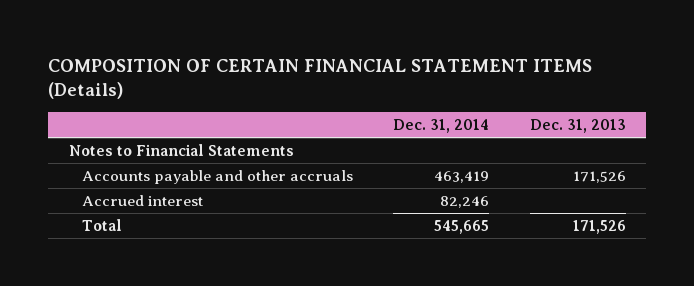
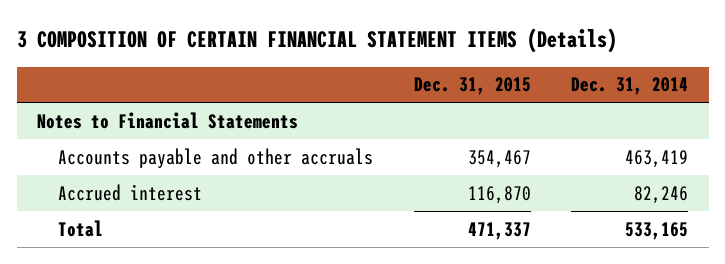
[48,59,593,100] COMPOSITION OF CERTAIN FINANCIAL STATEMENT ITEMS (Details) -> [16,28,617,54] 3 COMPOSITION OF CERTAIN FINANCIAL STATEMENT ITEMS (Details)
[529,118,626,133] Dec. 31, 2013 -> none
none -> [413,77,531,96] Dec. 31, 2015
[434,219,490,234] 545,665 -> [625,221,689,240] 533,165

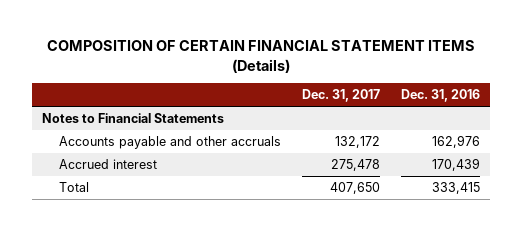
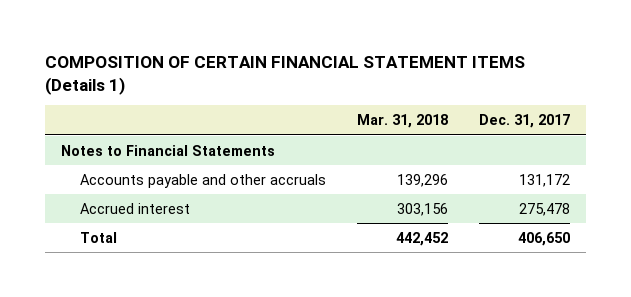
[47,40,476,73] COMPOSITION OF CERTAIN FINANCIAL STATEMENT ITEMS (Details) -> [45,55,526,95] COMPOSITION OF CERTAIN FINANCIAL STATEMENT ITEMS (Details 1)
[400,89,480,103] Dec. 31, 2016 -> none
none -> [357,114,449,129] Mar. 31, 2018
[335,135,381,148] 132,172 -> [519,173,571,187] 131,172
[330,181,381,194] 407,650 -> [518,231,571,246] 406,650

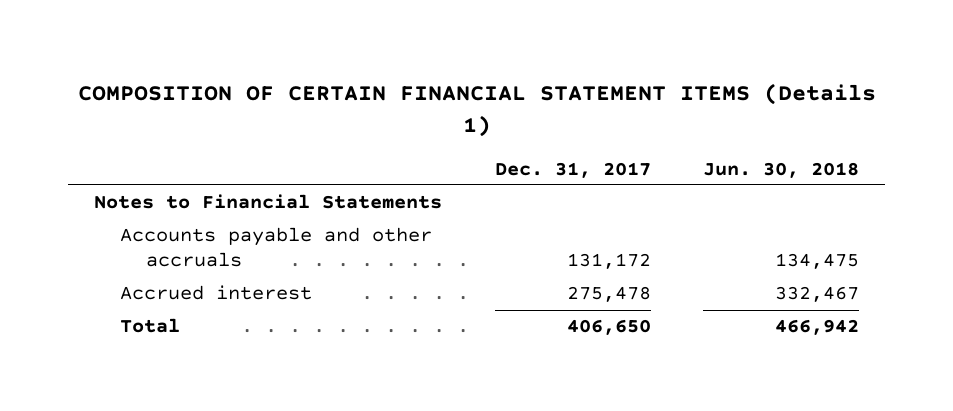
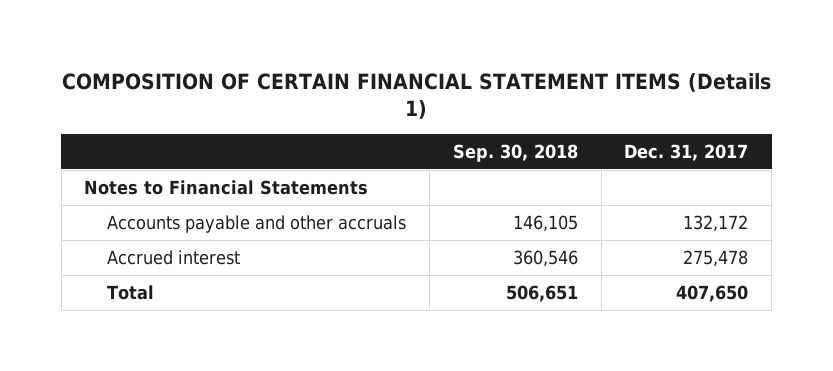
[702,161,859,178] Jun. 30, 2018 -> none
none -> [452,143,578,162] Sep. 30, 2018
[566,253,651,270] 131,172 -> [683,215,749,233] 132,172
[566,319,651,336] 406,650 -> [676,285,749,303] 407,650

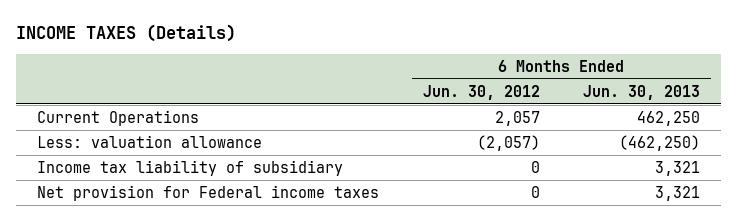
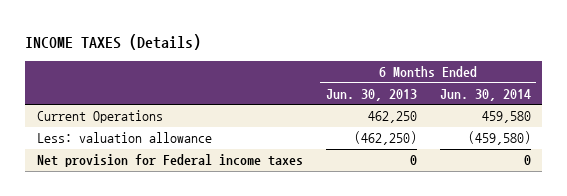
[422,84,540,100] Jun. 30, 2012 -> none
none -> [439,88,531,101] Jun. 30, 2014
[37,159,344,176] Income tax liability of subsidiary -> none
[654,185,700,201] 3,321 -> [409,155,417,166] 0

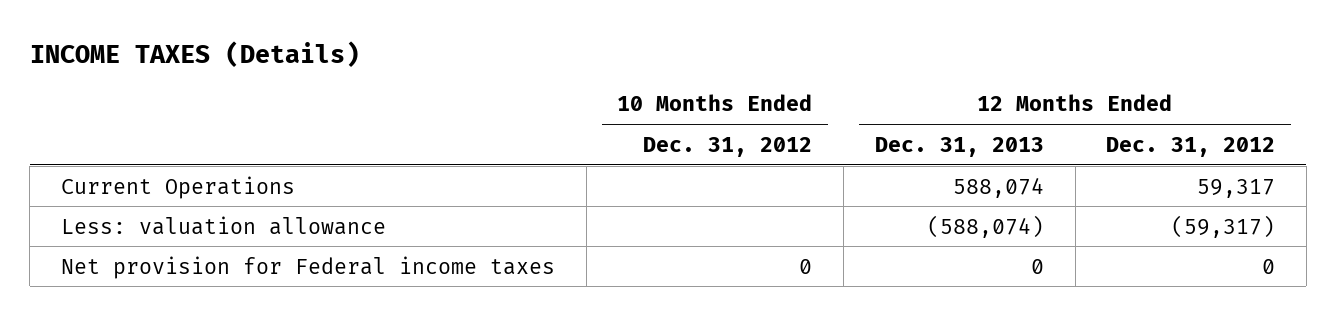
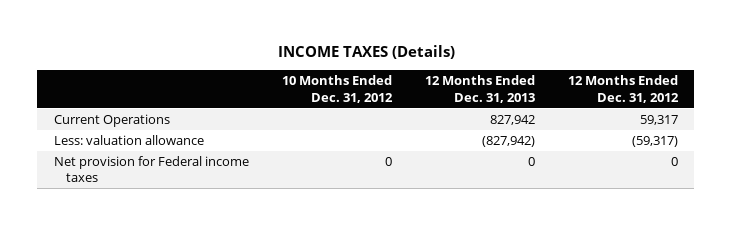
[952,176,1044,198] 588,074 -> [489,115,535,126] 827,942
[926,214,1044,238] (588,074) -> [481,136,535,148] (827,942)

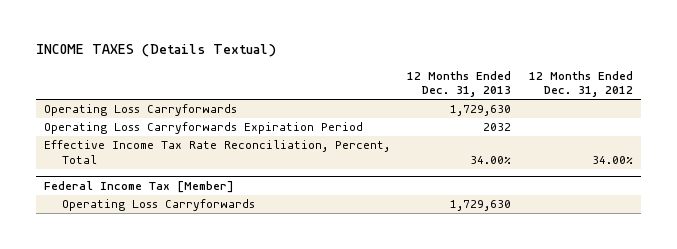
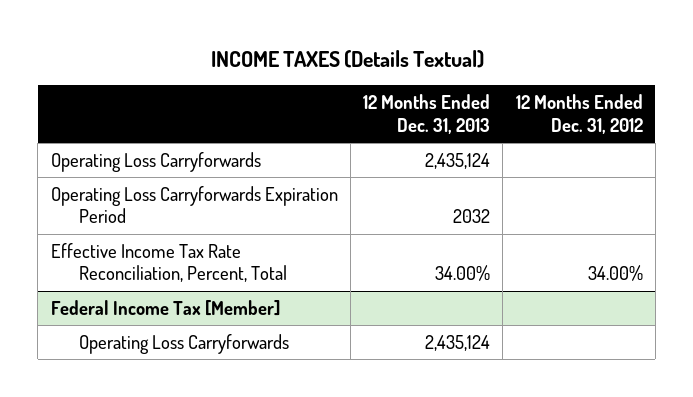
[450,105,512,117] 1,729,630 -> [425,153,491,170] 2,435,124
[450,200,512,212] 1,729,630 -> [425,335,491,352] 2,435,124

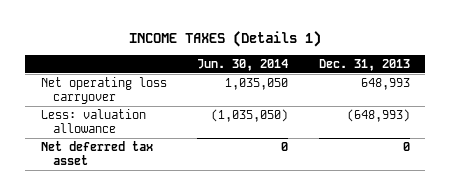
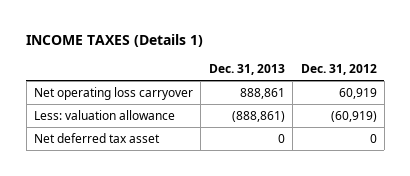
[197,58,289,71] Jun. 30, 2014 -> none
none -> [300,63,377,75] Dec. 31, 2012
[360,77,410,90] 648,993 -> [239,87,285,99] 888,861
[346,108,410,122] (648,993) -> [231,110,285,122] (888,861)

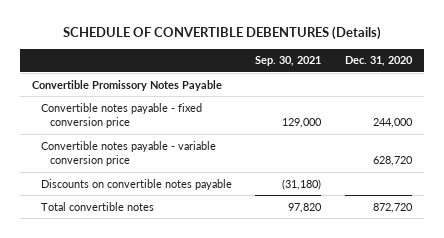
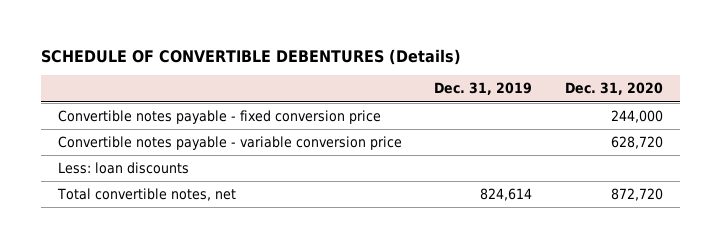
[255,56,322,67] Sep. 30, 2021 -> none
none -> [434,82,533,96] Dec. 31, 2019
[31,79,222,91] Convertible Promissory Notes Payable -> none
[41,178,233,190] Discounts on convertible notes payable -> none
none -> [57,162,189,175] Less: loan discounts
[41,201,155,211] Total convertible notes -> [56,188,236,202] Total convertible notes, net

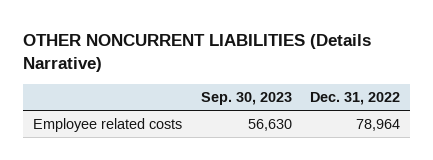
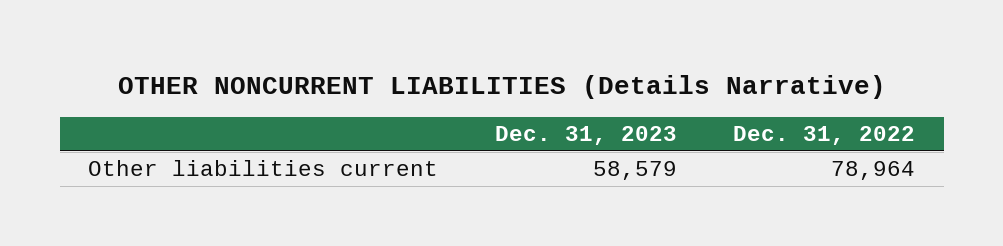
[200,91,292,105] Sep. 30, 2023 -> none
none -> [494,126,677,146] Dec. 31, 2023
[32,118,182,133] Employee related costs -> [87,160,438,177] Other liabilities current

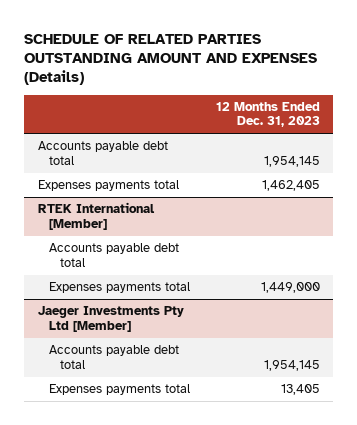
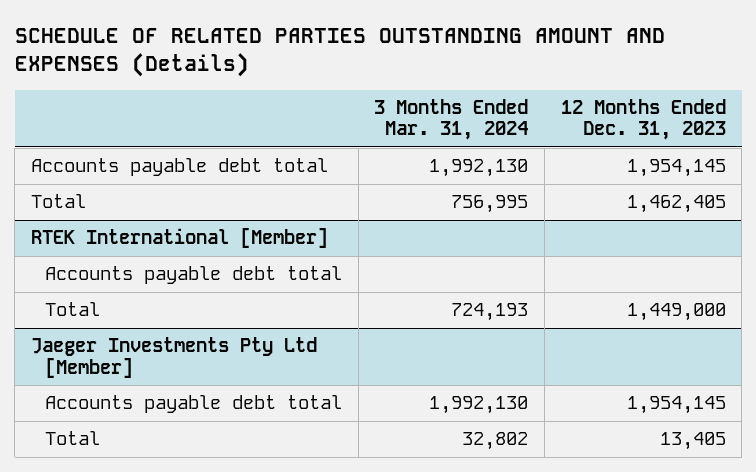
none -> [374,98,529,141] 3 Months Ended Mar. 31, 2024
[37,180,179,192] Expenses payments total -> [30,194,86,209] Total
[48,282,190,294] Expenses payments total -> [45,302,101,317] Total
[48,384,190,396] Expenses payments total -> [45,431,101,446] Total

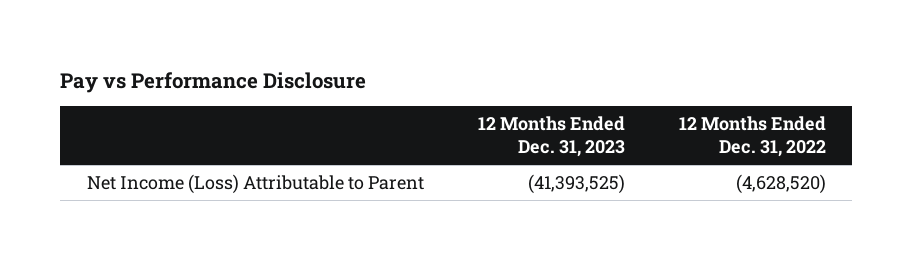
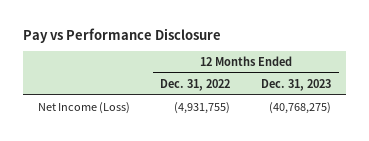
[86,174,424,195] Net Income (Loss) Attributable to Parent -> [37,101,130,114] Net Income (Loss)
[527,174,625,195] (41,393,525) -> [269,101,332,114] (40,768,275)
[735,174,826,195] (4,628,520) -> [174,101,231,114] (4,931,755)

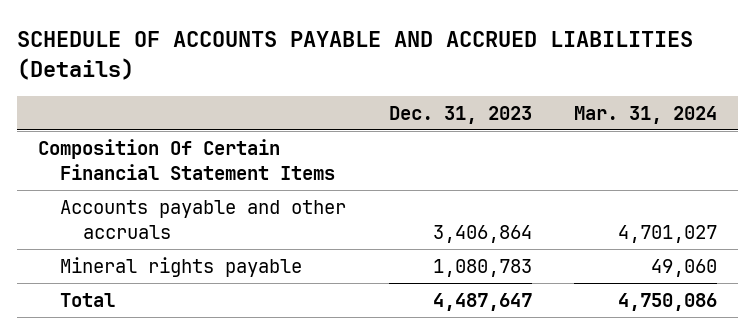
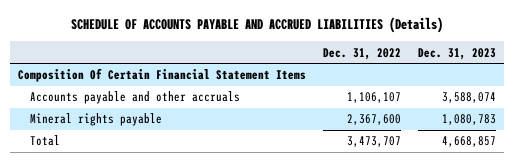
[573,105,717,124] Mar. 31, 2024 -> none
none -> [323,47,402,60] Dec. 31, 2022
[432,224,532,243] 3,406,864 -> [441,92,496,104] 3,588,074
[432,293,532,312] 4,487,647 -> [441,136,496,148] 4,668,857

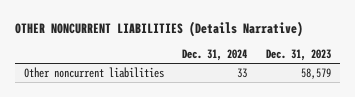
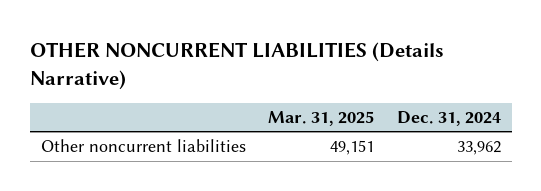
[265,49,331,62] Dec. 31, 2023 -> none
none -> [268,110,375,126] Mar. 31, 2025
[237,68,248,79] 33 -> [456,141,501,156] 33,962

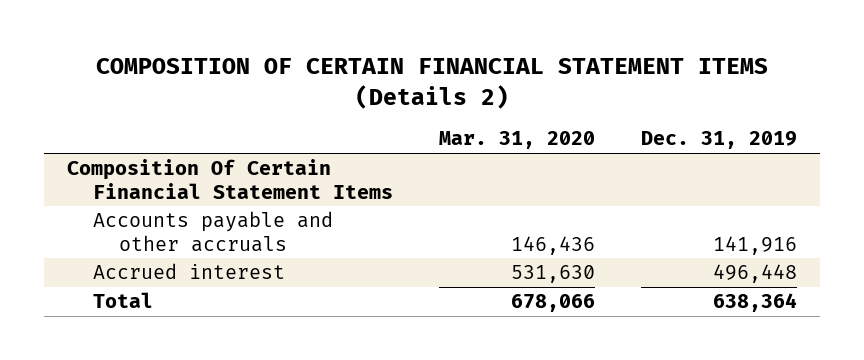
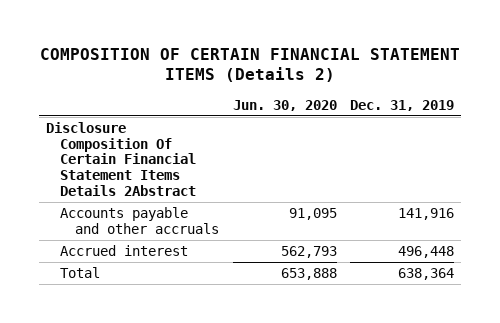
[438,131,595,150] Mar. 31, 2020 -> none
none -> [232,99,337,111] Jun. 30, 2020
[67,159,394,199] Composition Of Certain Financial Statement Items -> [45,121,197,196] Disclosure Composition Of Certain Financial Statement Items Details 2Abstract

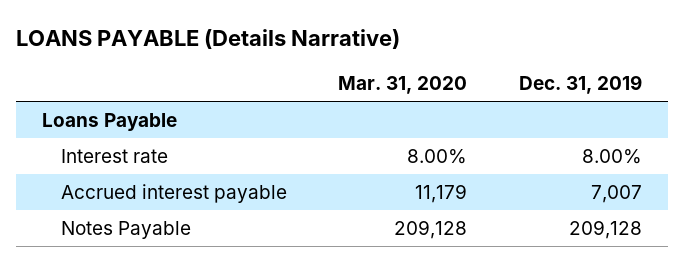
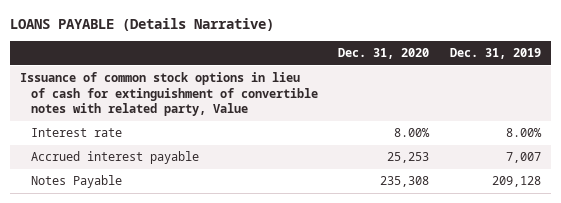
[338,76,468,95] Mar. 31, 2020 -> none
none -> [338,48,430,60] Dec. 31, 2020
[41,113,177,132] Loans Payable -> [20,72,318,117] Issuance of common stock options in lieu of cash for extinguishment of convertible notes with related party, Value

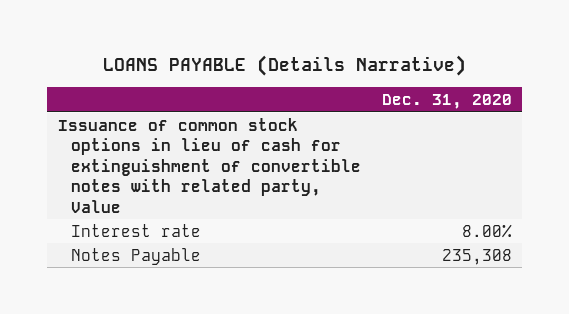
[449,48,541,60] Dec. 31, 2019 -> none
[30,151,199,165] Accrued interest payable -> none

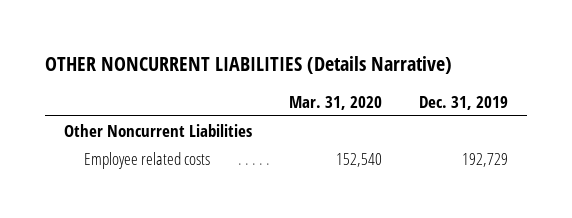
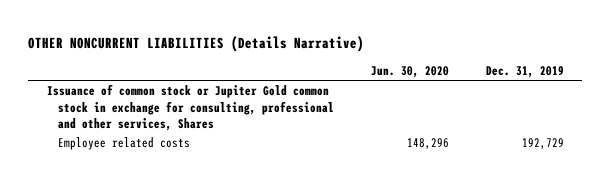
[288,95,382,110] Mar. 31, 2020 -> none
none -> [370,65,449,78] Jun. 30, 2020
[63,124,252,138] Other Noncurrent Liabilities -> [46,84,334,131] Issuance of common stock or Jupiter Gold common stock in exchange for consulting, professional and other services, Shares

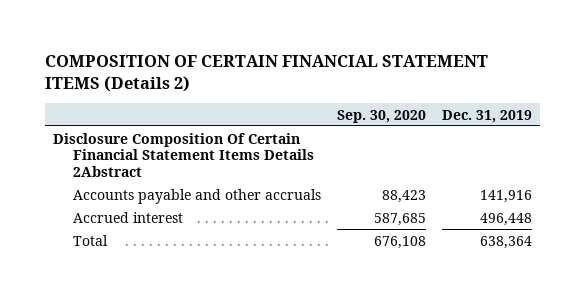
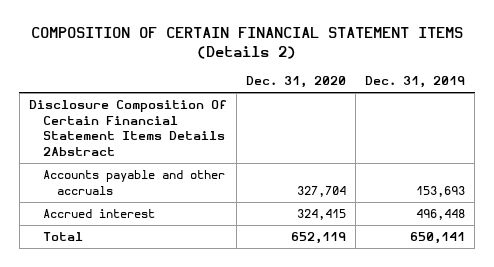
[337,109,427,123] Sep. 30, 2020 -> none
none -> [246,76,347,89] Dec. 31, 2020
[479,189,532,203] 141,916 -> [416,185,466,197] 153,693
[479,235,532,249] 638,364 -> [410,232,466,245] 650,141

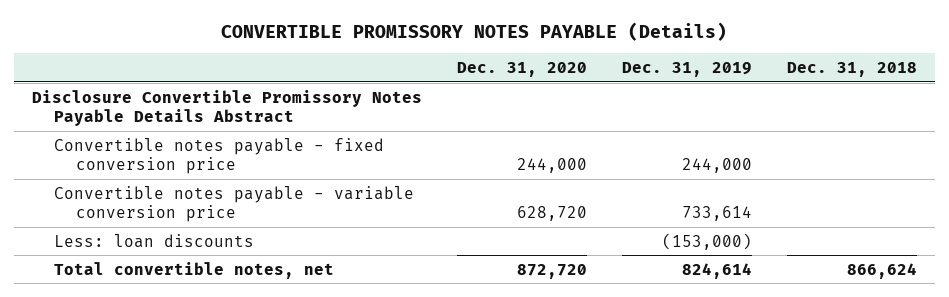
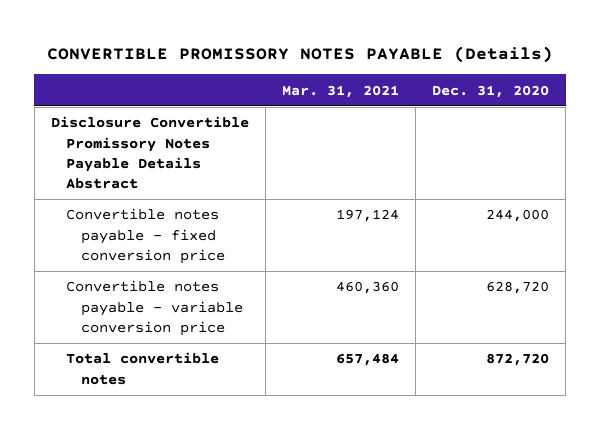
[621,62,752,78] Dec. 31, 2019 -> none
[787,62,918,78] Dec. 31, 2018 -> none
none -> [282,84,400,98] Mar. 31, 2021
[53,233,254,248] Less: loan discounts -> none
[53,261,334,279] Total convertible notes, net -> [65,352,219,385] Total convertible notes

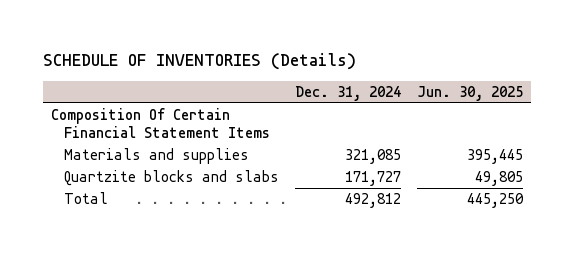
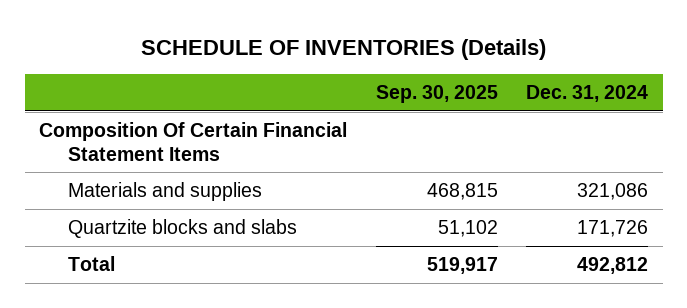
[416,86,523,102] Jun. 30, 2025 -> none
none -> [375,84,498,103] Sep. 30, 2025
[344,149,401,165] 321,085 -> [577,182,649,200] 321,086
[344,171,401,187] 171,727 -> [577,219,649,237] 171,726

